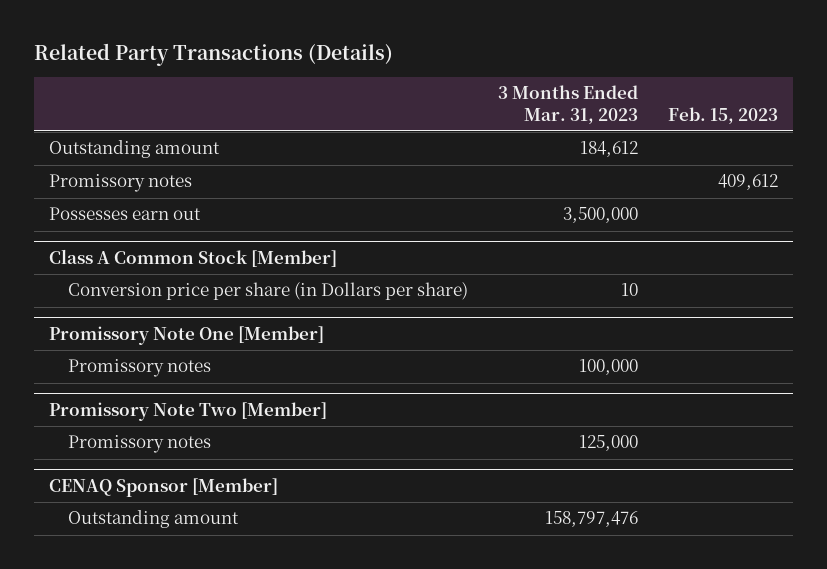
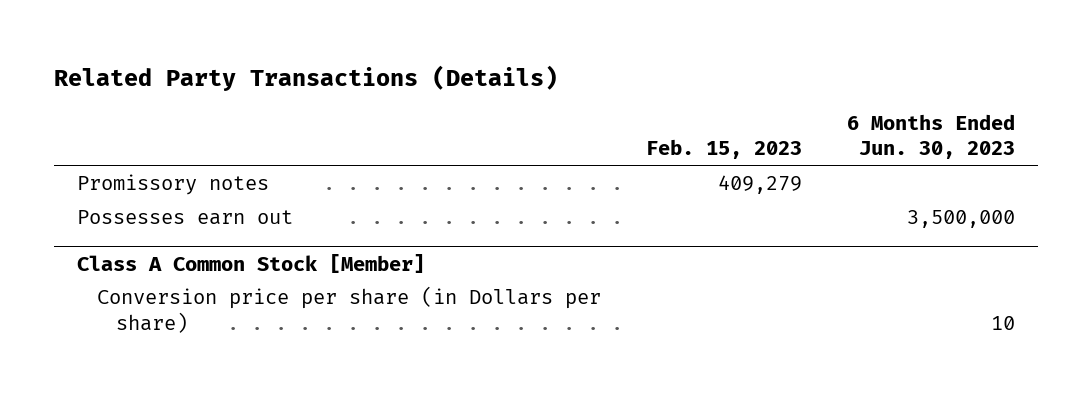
[497,85,638,124] 3 Months Ended Mar. 31, 2023 -> none
none -> [847,113,1016,160] 6 Months Ended Jun. 30, 2023
[48,140,220,159] Outstanding amount -> none
[717,174,778,191] 409,612 -> [718,174,803,194] 409,279
[48,326,324,346] Promissory Note One [Member] -> none
[67,359,211,378] Promissory notes -> none
[48,402,327,422] Promissory Note Two [Member] -> none
[67,435,211,454] Promissory notes -> none
[48,478,278,498] CENAQ Sponsor [Member] -> none
[67,510,239,529] Outstanding amount -> none

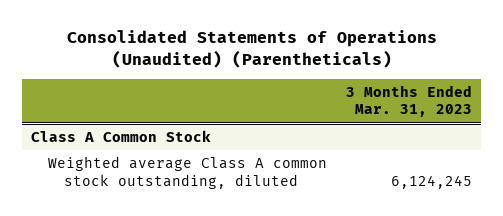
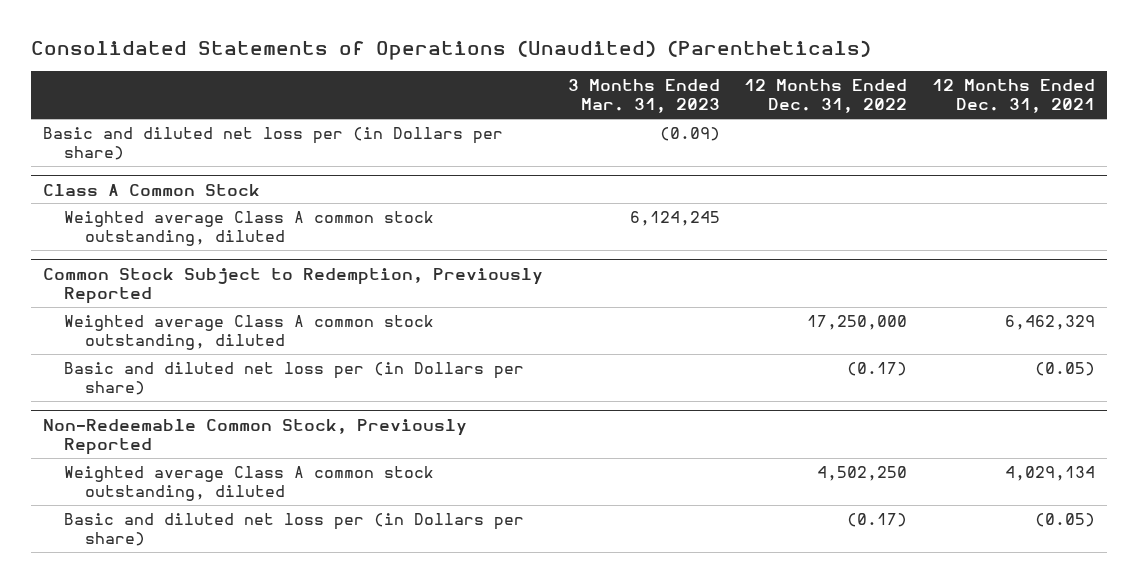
none -> [744,79,908,114] 12 Months Ended Dec. 31, 2022
none -> [932,79,1096,114] 12 Months Ended Dec. 31, 2021
none -> [42,127,503,161] Basic and diluted net loss per (in Dollars per share)
none -> [42,267,543,304] Common Stock Subject to Redemption, Previously Reported
none -> [63,315,434,351] Weighted average Class A common stock outstanding, diluted
none -> [63,362,524,396] Basic and diluted net loss per (in Dollars per share)
none -> [42,418,467,455] Non-Redeemable Common Stock, Previously Reported
none -> [63,466,434,502] Weighted average Class A common stock outstanding, diluted
none -> [63,513,524,547] Basic and diluted net loss per (in Dollars per share)

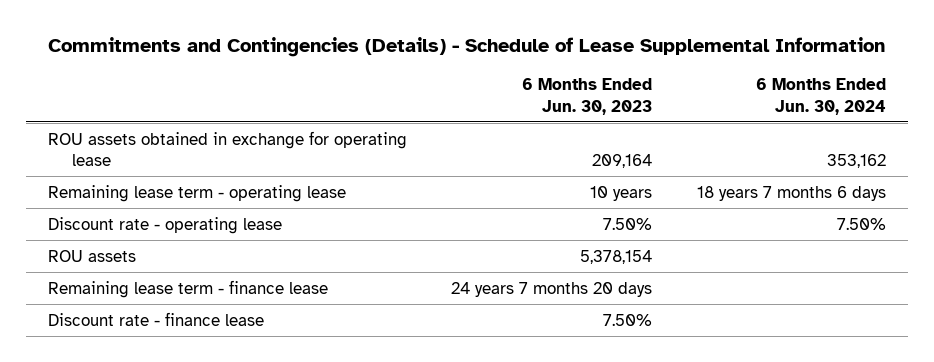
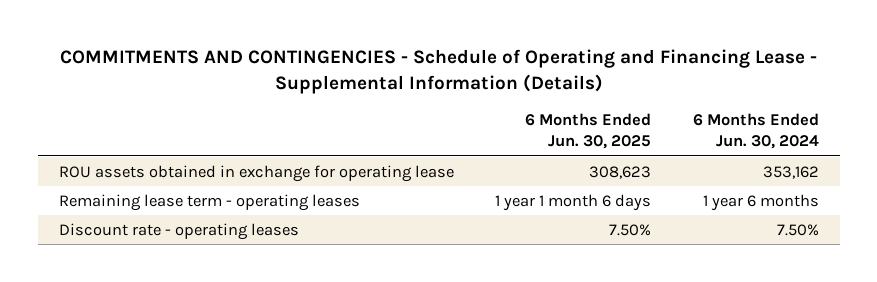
[47,36,885,57] Commitments and Contingencies (Details) - Schedule of Lease Supplemental Information -> [59,49,817,94] COMMITMENTS AND CONTINGENCIES - Schedule of Operating and Financing Lease - Supplemental Information (Details)
[522,78,653,115] 6 Months Ended Jun. 30, 2023 -> none
none -> [525,113,652,150] 6 Months Ended Jun. 30, 2025
[47,249,136,262] ROU assets -> none
[47,279,328,298] Remaining lease term - finance lease -> none
[47,311,264,326] Discount rate - finance lease -> none
[47,184,346,202] Remaining lease term - operating lease -> [58,193,360,211] Remaining lease term - operating leases
[696,185,886,201] 18 years 7 months 6 days -> [702,193,819,211] 1 year 6 months
[47,216,282,234] Discount rate - operating lease -> [58,222,299,240] Discount rate - operating leases

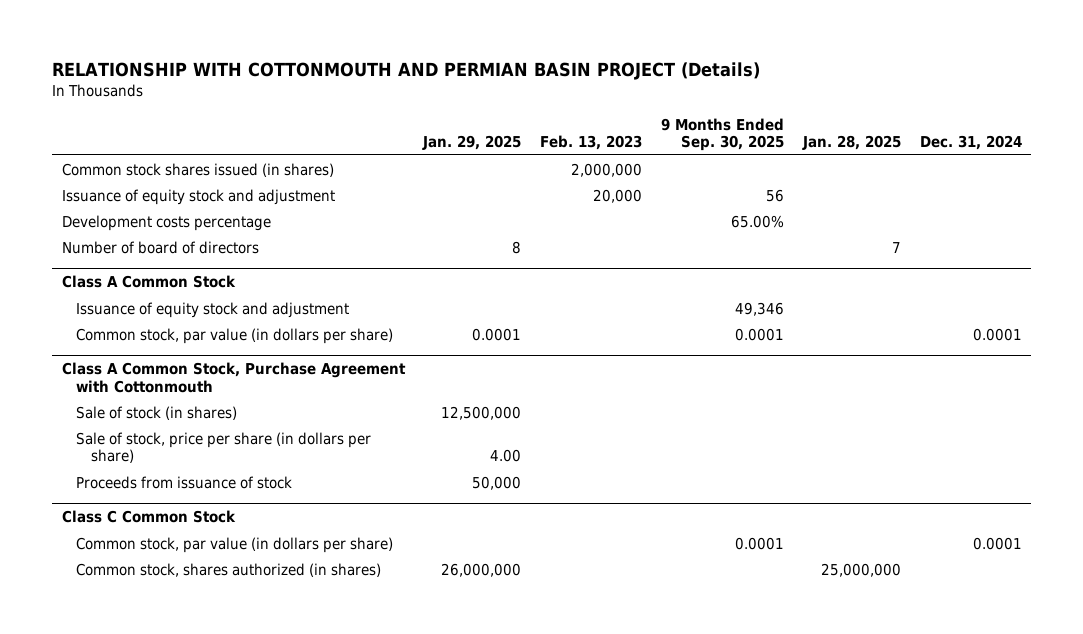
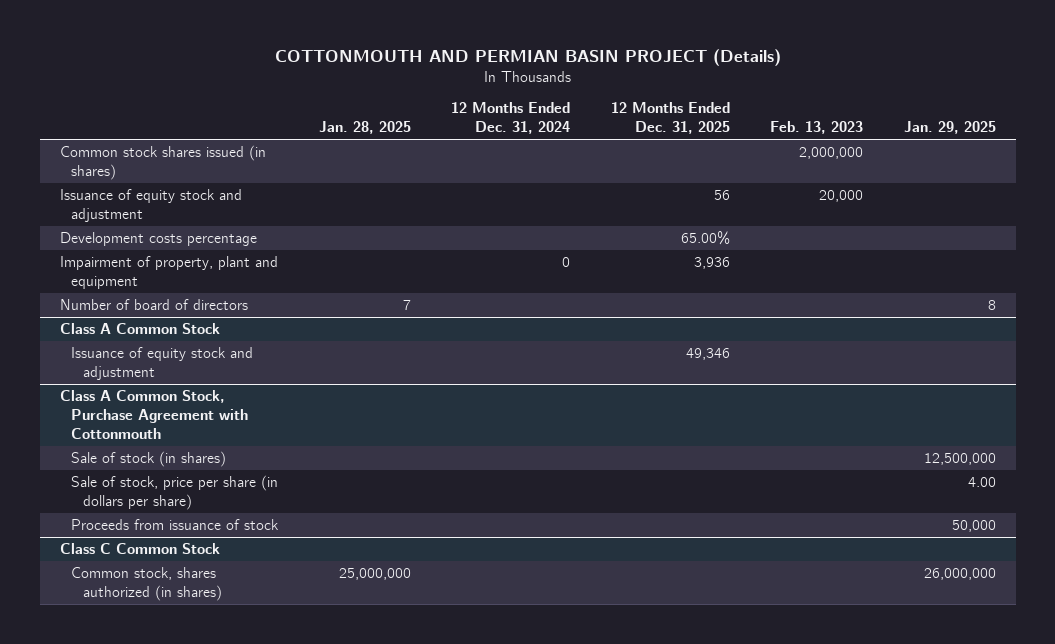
[52,61,761,80] RELATIONSHIP WITH COTTONMOUTH AND PERMIAN BASIN PROJECT (Details) -> [274,48,781,66] COTTONMOUTH AND PERMIAN BASIN PROJECT (Details)
[661,117,785,152] 9 Months Ended Sep. 30, 2025 -> none
[919,135,1022,151] Dec. 31, 2024 -> none
none -> [451,102,571,134] 12 Months Ended Dec. 31, 2024
none -> [610,102,730,134] 12 Months Ended Dec. 31, 2025
none -> [59,256,278,289] Impairment of property, plant and equipment
[76,327,394,344] Common stock, par value (in dollars per share) -> none
[76,536,394,553] Common stock, par value (in dollars per share) -> none

